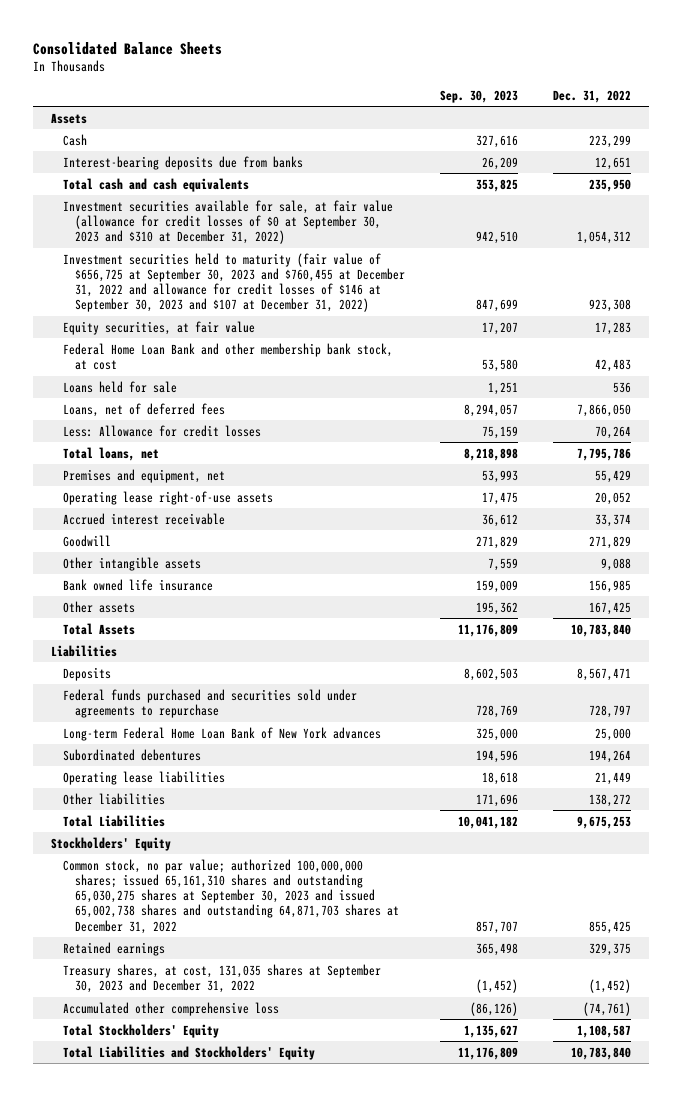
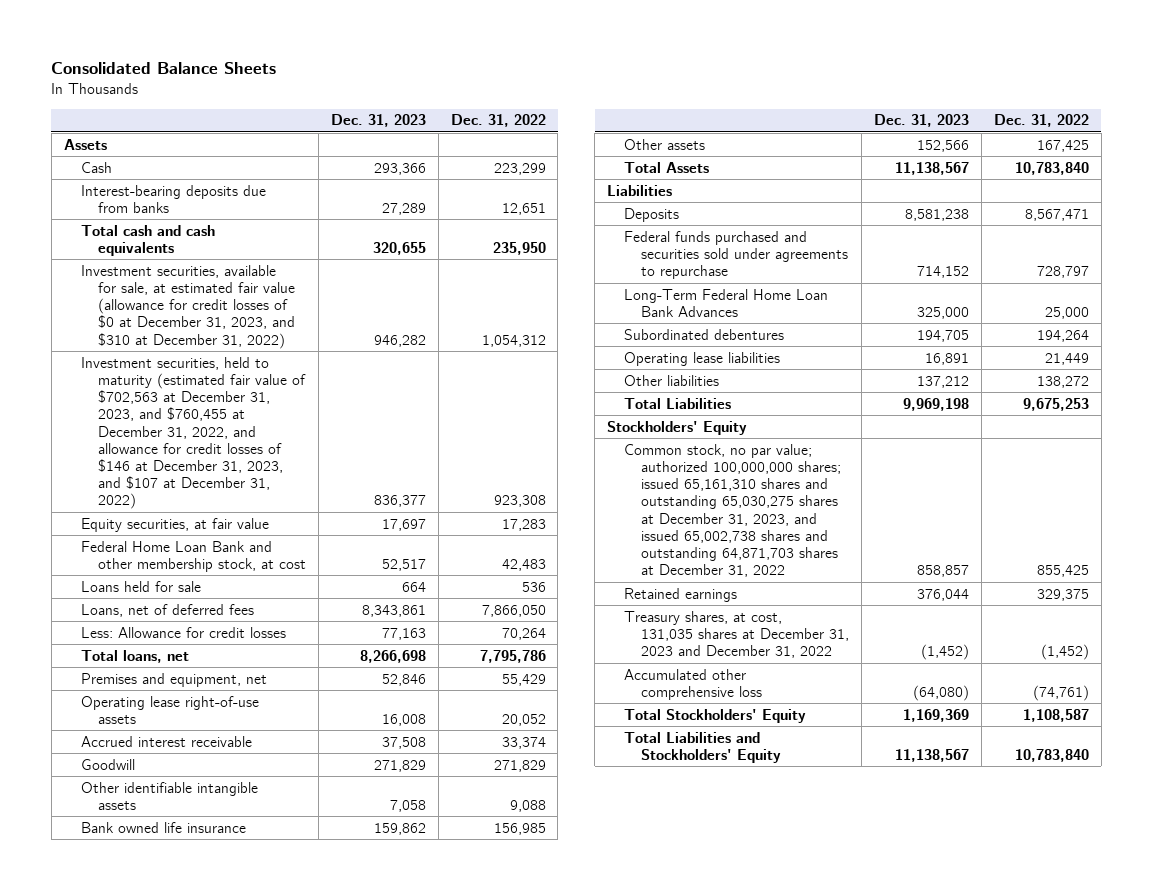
[440,89,519,103] Sep. 30, 2023 -> none
none -> [330,114,426,128] Dec. 31, 2023
[62,199,393,245] Investment securities available for sale, at fair value (allowance for credit losses of $0 at September 30, 2023 and $310 at December 31, 2022) -> [80,264,296,349] Investment securities, available for sale, at estimated fair value (allowance for credit losses of $0 at December 31, 2023, and $310 at December 31, 2022)
[62,252,405,313] Investment securities held to maturity (fair value of $656,725 at September 30, 2023 and $760,455 at December 31, 2022 and allowance for credit losses of $146 at September 30, 2023 and $107 at December 31, 2022) -> [80,356,307,510] Investment securities, held to maturity (estimated fair value of $702,563 at December 31, 2023, and $760,455 at December 31, 2022, and allowance for credit losses of $146 at December 31, 2023, and $107 at December 31, 2022)
[62,342,393,370] Federal Home Loan Bank and other membership bank stock, at cost -> [80,540,307,572] Federal Home Loan Bank and other membership stock, at cost
[62,556,201,571] Other intangible assets -> [80,781,258,810] Other identifiable intangible assets
[62,726,381,741] Long-term Federal Home Loan Bank of New York advances -> [624,288,829,317] Long-Term Federal Home Loan Bank Advances
[62,858,399,934] Common stock, no par value; authorized 100,000,000 shares; issued 65,161,310 shares and outstanding 65,030,275 shares at September 30, 2023 and issued 65,002,738 shares and outstanding 64,871,703 shares at December 31, 2022 -> [624,443,842,578] Common stock, no par value; authorized 100,000,000 shares; issued 65,161,310 shares and outstanding 65,030,275 shares at December 31, 2023, and issued 65,002,738 shares and outstanding 64,871,703 shares at December 31, 2022
[62,963,381,993] Treasury shares, at cost, 131,035 shares at September 30, 2023 and December 31, 2022 -> [624,610,850,659] Treasury shares, at cost, 131,035 shares at December 31, 2023 and December 31, 2022

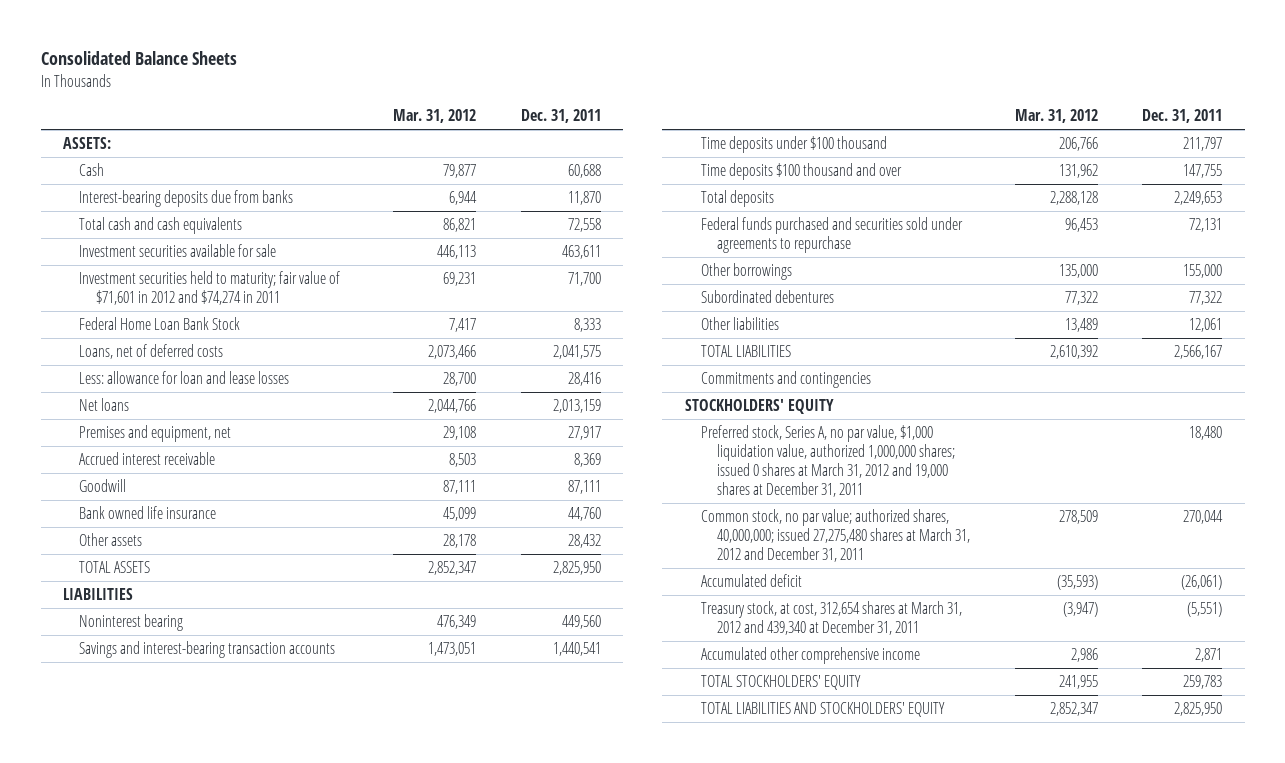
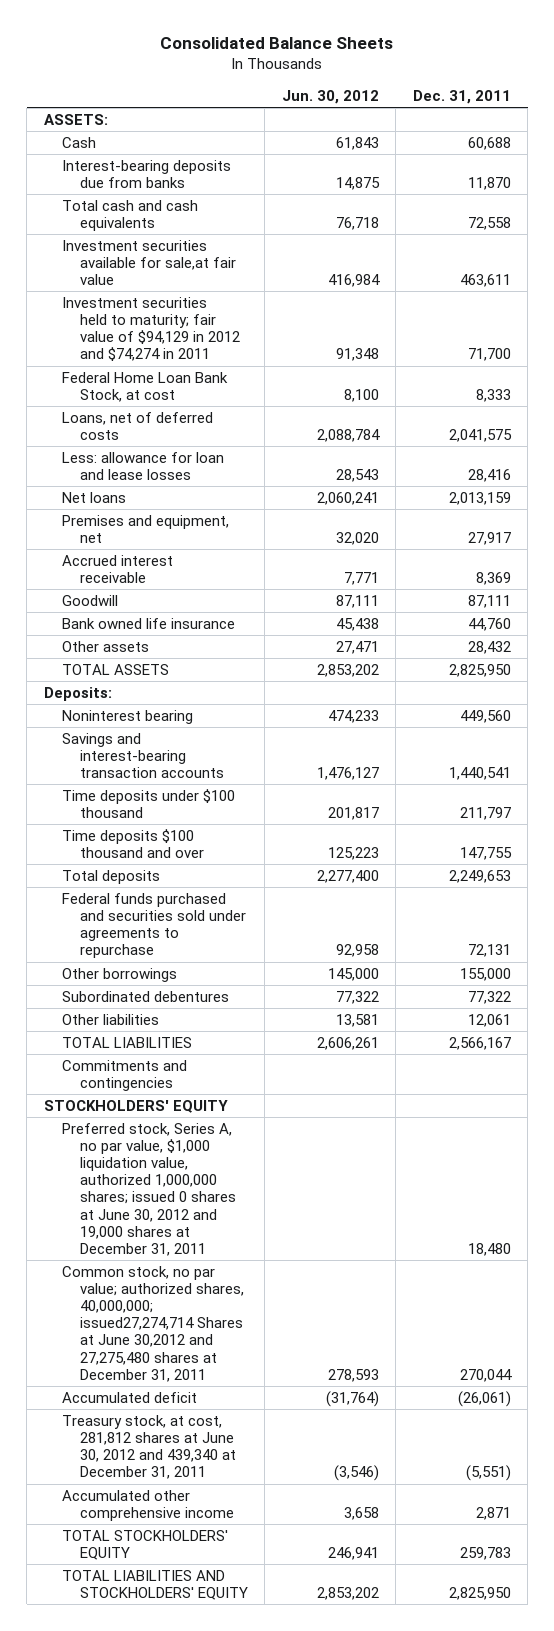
[393,109,477,124] Mar. 31, 2012 -> none
none -> [281,89,379,104] Jun. 30, 2012
[79,243,277,257] Investment securities available for sale -> [61,239,236,286] Investment securities available for sale,at fair value
[79,270,341,305] Investment securities held to maturity; fair value of $71,601 in 2012 and $74,274 in 2011 -> [61,296,240,362] Investment securities held to maturity; fair value of $94,129 in 2012 and $74,274 in 2011
[79,316,241,330] Federal Home Loan Bank Stock -> [61,371,228,402] Federal Home Loan Bank Stock, at cost
[62,587,133,600] LIABILITIES -> none
none -> [43,686,112,701] Deposits:
[701,424,956,497] Preferred stock, Series A, no par value, $1,000 liquidation value, authorized 1,000,000 shares; issued 0 shares at March 31, 2012 and 19,000 shares at December 31, 2011 -> [61,1122,236,1257] Preferred stock, Series A, no par value, $1,000 liquidation value, authorized 1,000,000 shares; issued 0 shares at June 30, 2012 and 19,000 shares at December 31, 2011
[701,508,971,562] Common stock, no par value; authorized shares, 40,000,000; issued 27,275,480 shares at March 31, 2012 and December 31, 2011 -> [61,1265,244,1382] Common stock, no par value; authorized shares, 40,000,000; issued27,274,714 Shares at June 30,2012 and 27,275,480 shares at December 31, 2011
[701,600,963,635] Treasury stock, at cost, 312,654 shares at March 31, 2012 and 439,340 at December 31, 2011 -> [61,1414,236,1480] Treasury stock, at cost, 281,812 shares at June 30, 2012 and 439,340 at December 31, 2011

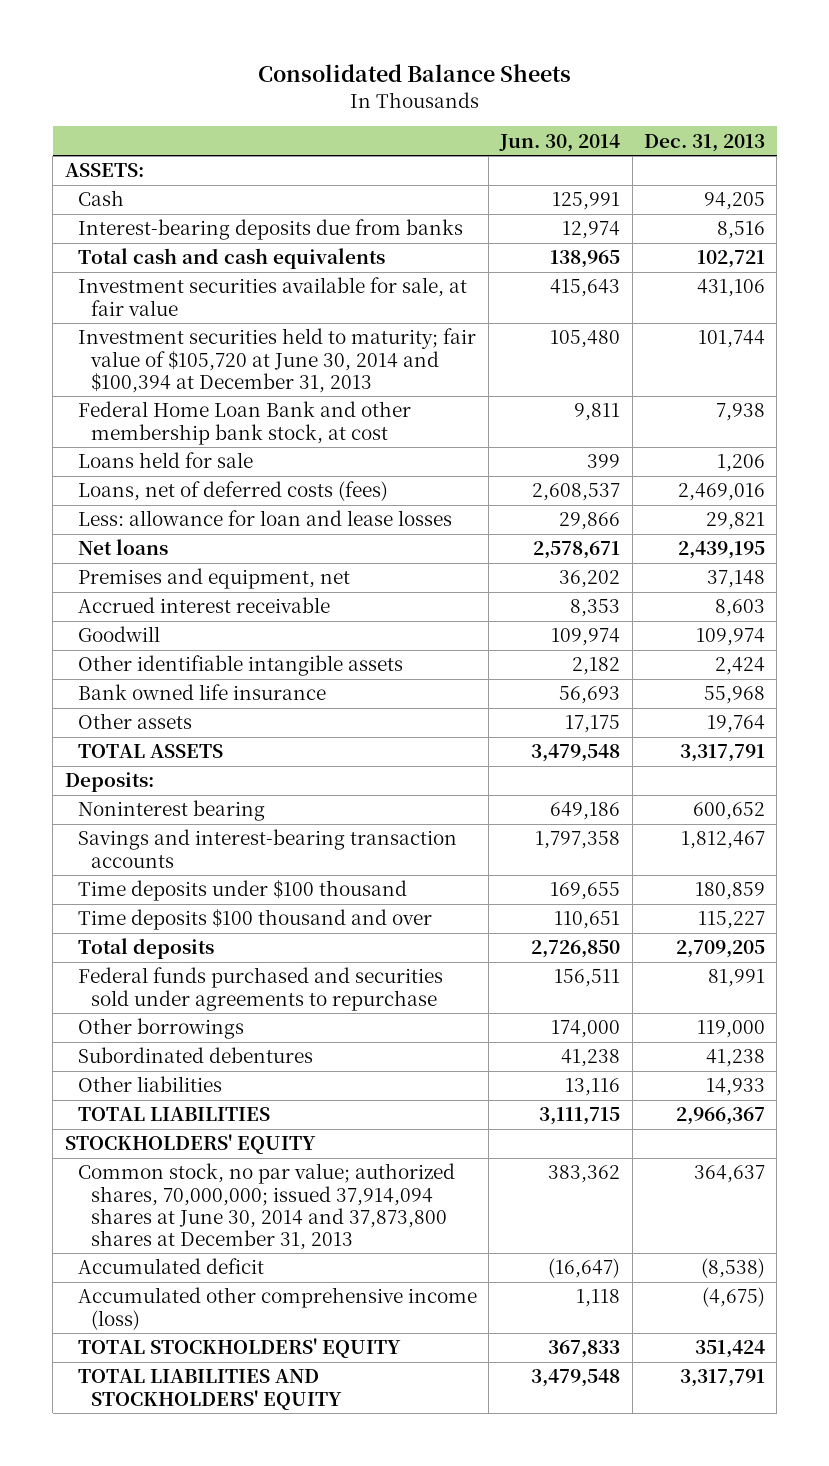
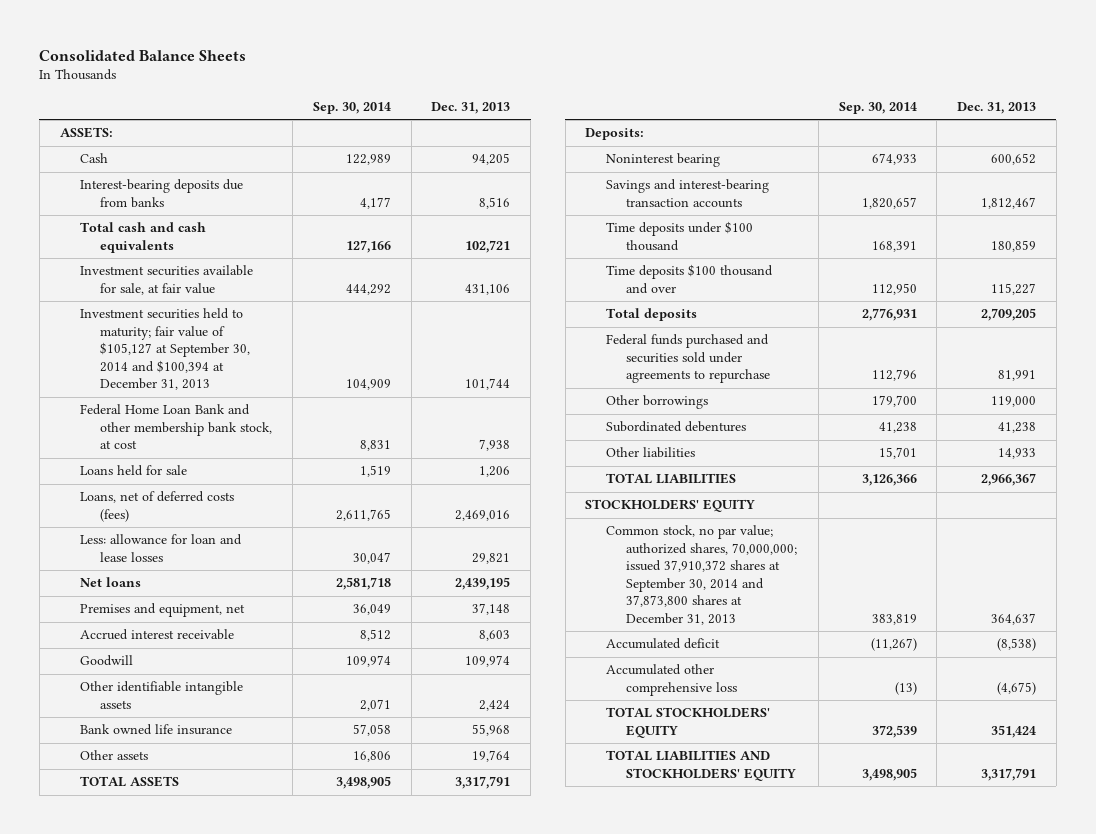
[499,133,621,152] Jun. 30, 2014 -> none
none -> [312,101,391,114] Sep. 30, 2014
[77,328,476,393] Investment securities held to maturity; fair value of $105,720 at June 30, 2014 and $100,394 at December 31, 2013 -> [79,308,251,391] Investment securities held to maturity; fair value of $105,127 at September 30, 2014 and $100,394 at December 31, 2013
[77,1163,455,1250] Common stock, no par value; authorized shares, 70,000,000; issued 37,914,094 shares at June 30, 2014 and 37,873,800 shares at December 31, 2013 -> [605,525,798,625] Common stock, no par value; authorized shares, 70,000,000; issued 37,910,372 shares at September 30, 2014 and 37,873,800 shares at December 31, 2013
[77,1287,477,1330] Accumulated other comprehensive income (loss) -> [605,664,738,696] Accumulated other comprehensive loss

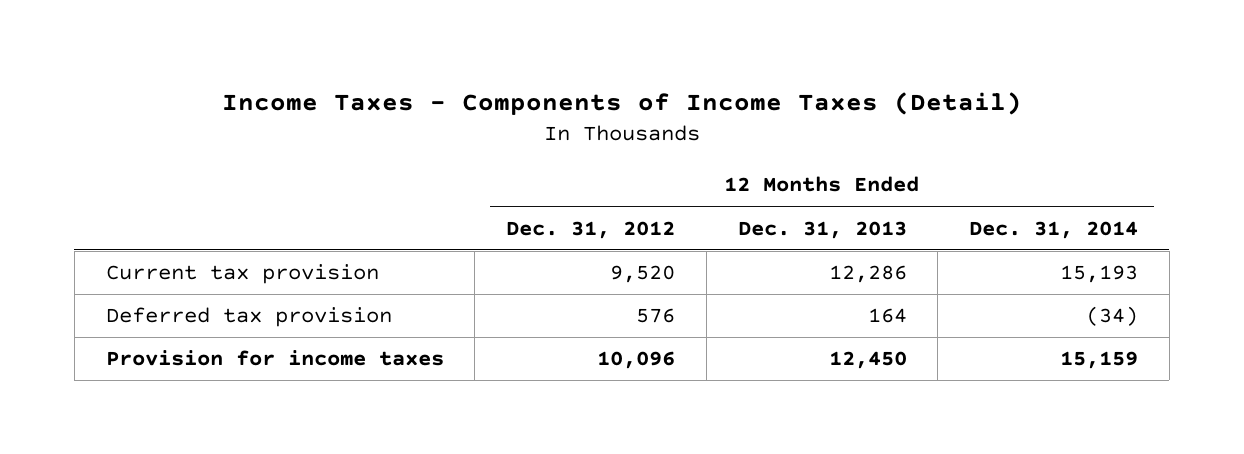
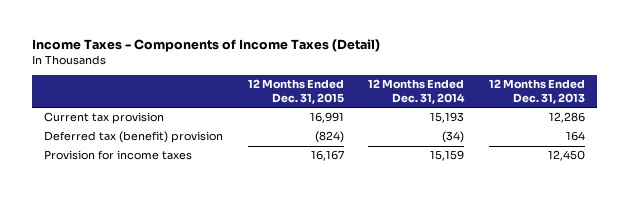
[506,220,676,239] Dec. 31, 2012 -> none
none -> [247,79,344,104] 12 Months Ended Dec. 31, 2015
[105,307,392,328] Deferred tax provision -> [43,131,223,144] Deferred tax (benefit) provision

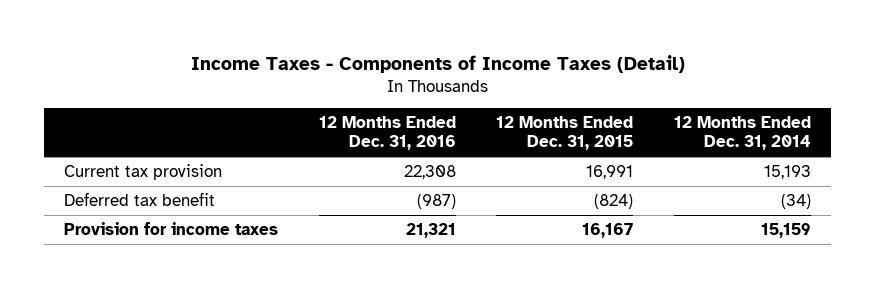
[488,79,585,104] 12 Months Ended Dec. 31, 2013 -> none
none -> [318,115,456,151] 12 Months Ended Dec. 31, 2016
[43,131,223,144] Deferred tax (benefit) provision -> [64,192,216,207] Deferred tax benefit

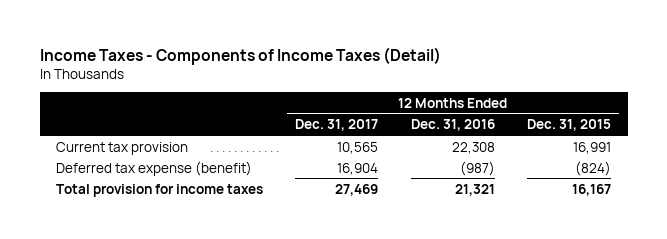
[673,115,811,151] 12 Months Ended Dec. 31, 2014 -> none
none -> [295,119,379,132] Dec. 31, 2017
[64,192,216,207] Deferred tax benefit -> [56,160,253,176] Deferred tax expense (benefit)
[64,222,279,236] Provision for income taxes -> [56,183,264,197] Total provision for income taxes

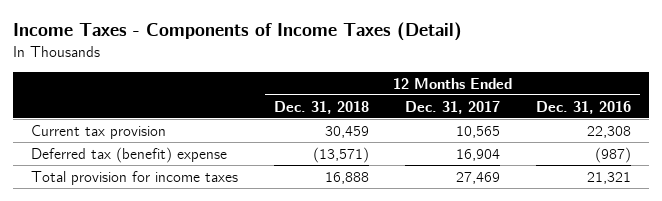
[527,119,612,132] Dec. 31, 2015 -> none
none -> [274,100,370,114] Dec. 31, 2018
[56,160,253,176] Deferred tax expense (benefit) -> [30,146,227,163] Deferred tax (benefit) expense

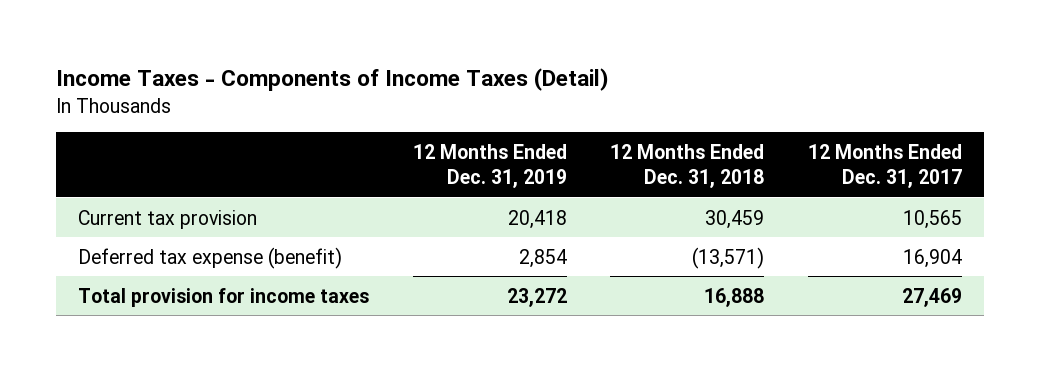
[536,100,632,114] Dec. 31, 2016 -> none
none -> [412,143,567,189] 12 Months Ended Dec. 31, 2019
[30,146,227,163] Deferred tax (benefit) expense -> [78,246,343,269] Deferred tax expense (benefit)

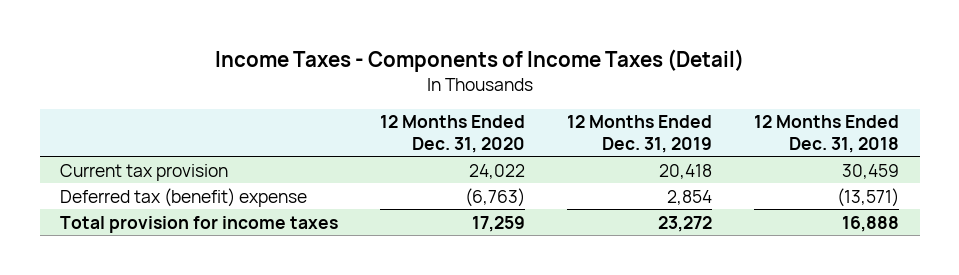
[808,143,963,189] 12 Months Ended Dec. 31, 2017 -> none
none -> [380,115,526,153] 12 Months Ended Dec. 31, 2020
[78,246,343,269] Deferred tax expense (benefit) -> [60,187,308,207] Deferred tax (benefit) expense

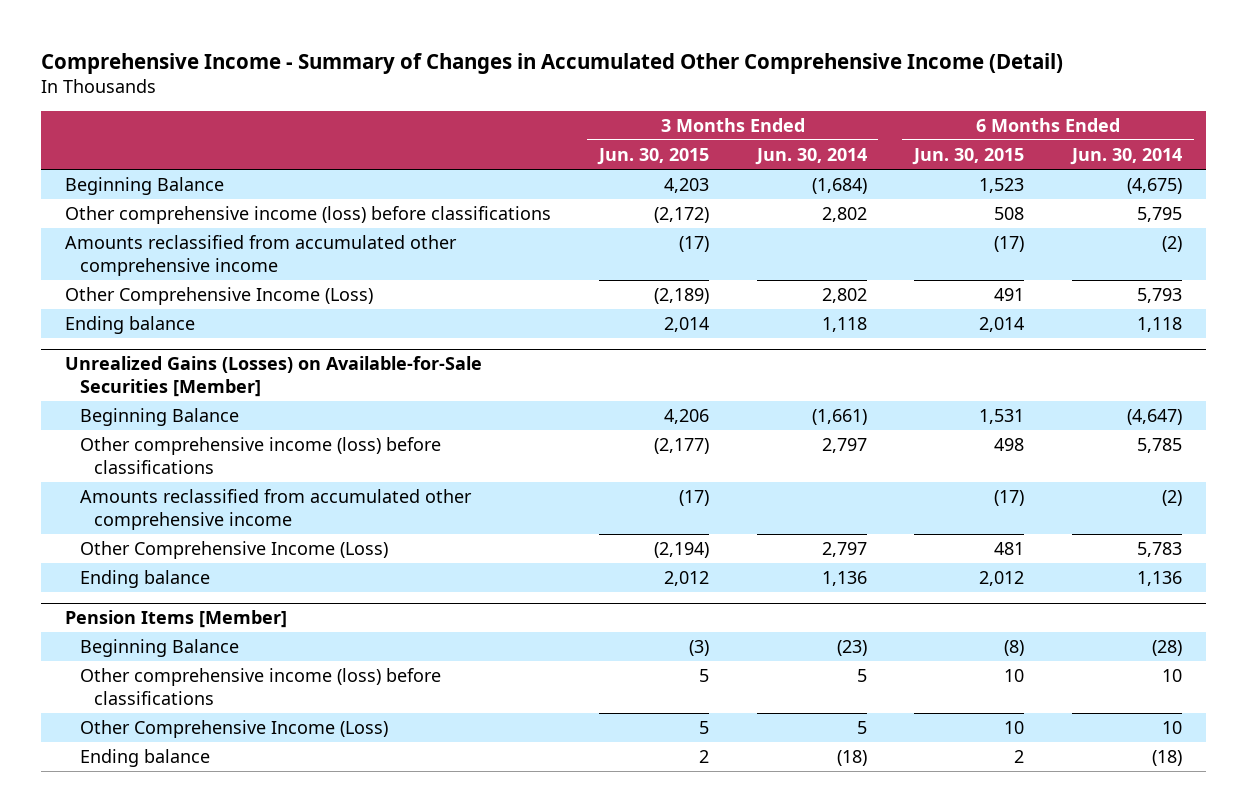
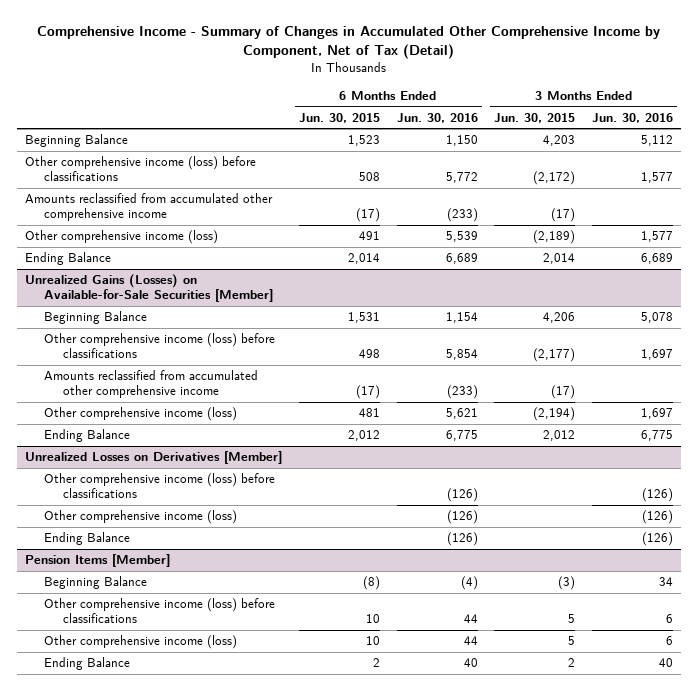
[41,52,1064,74] Comprehensive Income - Summary of Changes in Accumulated Other Comprehensive Income (Detail) -> [37,26,661,60] Comprehensive Income - Summary of Changes in Accumulated Other Comprehensive Income by Component, Net of Tax (Detail)
[754,147,867,165] Jun. 30, 2014 -> none
[1070,147,1183,165] Jun. 30, 2014 -> none
none -> [396,112,478,123] Jun. 30, 2016
none -> [592,112,674,123] Jun. 30, 2016
[65,286,374,305] Other Comprehensive Income (Loss) -> [25,230,219,245] Other comprehensive income (loss)
[65,315,196,334] Ending balance -> [25,252,112,266] Ending Balance
[79,540,388,559] Other Comprehensive Income (Loss) -> [43,407,237,422] Other comprehensive income (loss)
[79,569,210,588] Ending balance -> [43,429,130,443] Ending Balance
none -> [25,451,283,465] Unrealized Losses on Derivatives [Member]
none -> [43,473,275,499] Other comprehensive income (loss) before classifications
none -> [43,510,237,525] Other comprehensive income (loss)
none -> [43,532,130,546] Ending Balance
[79,719,388,738] Other Comprehensive Income (Loss) -> [43,635,237,650] Other comprehensive income (loss)
[79,748,210,767] Ending balance -> [43,657,130,671] Ending Balance

